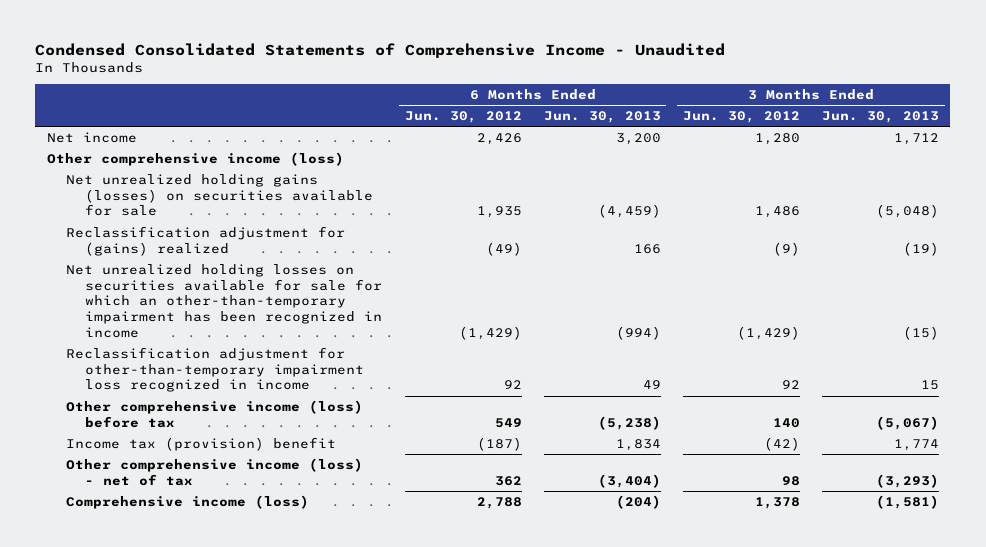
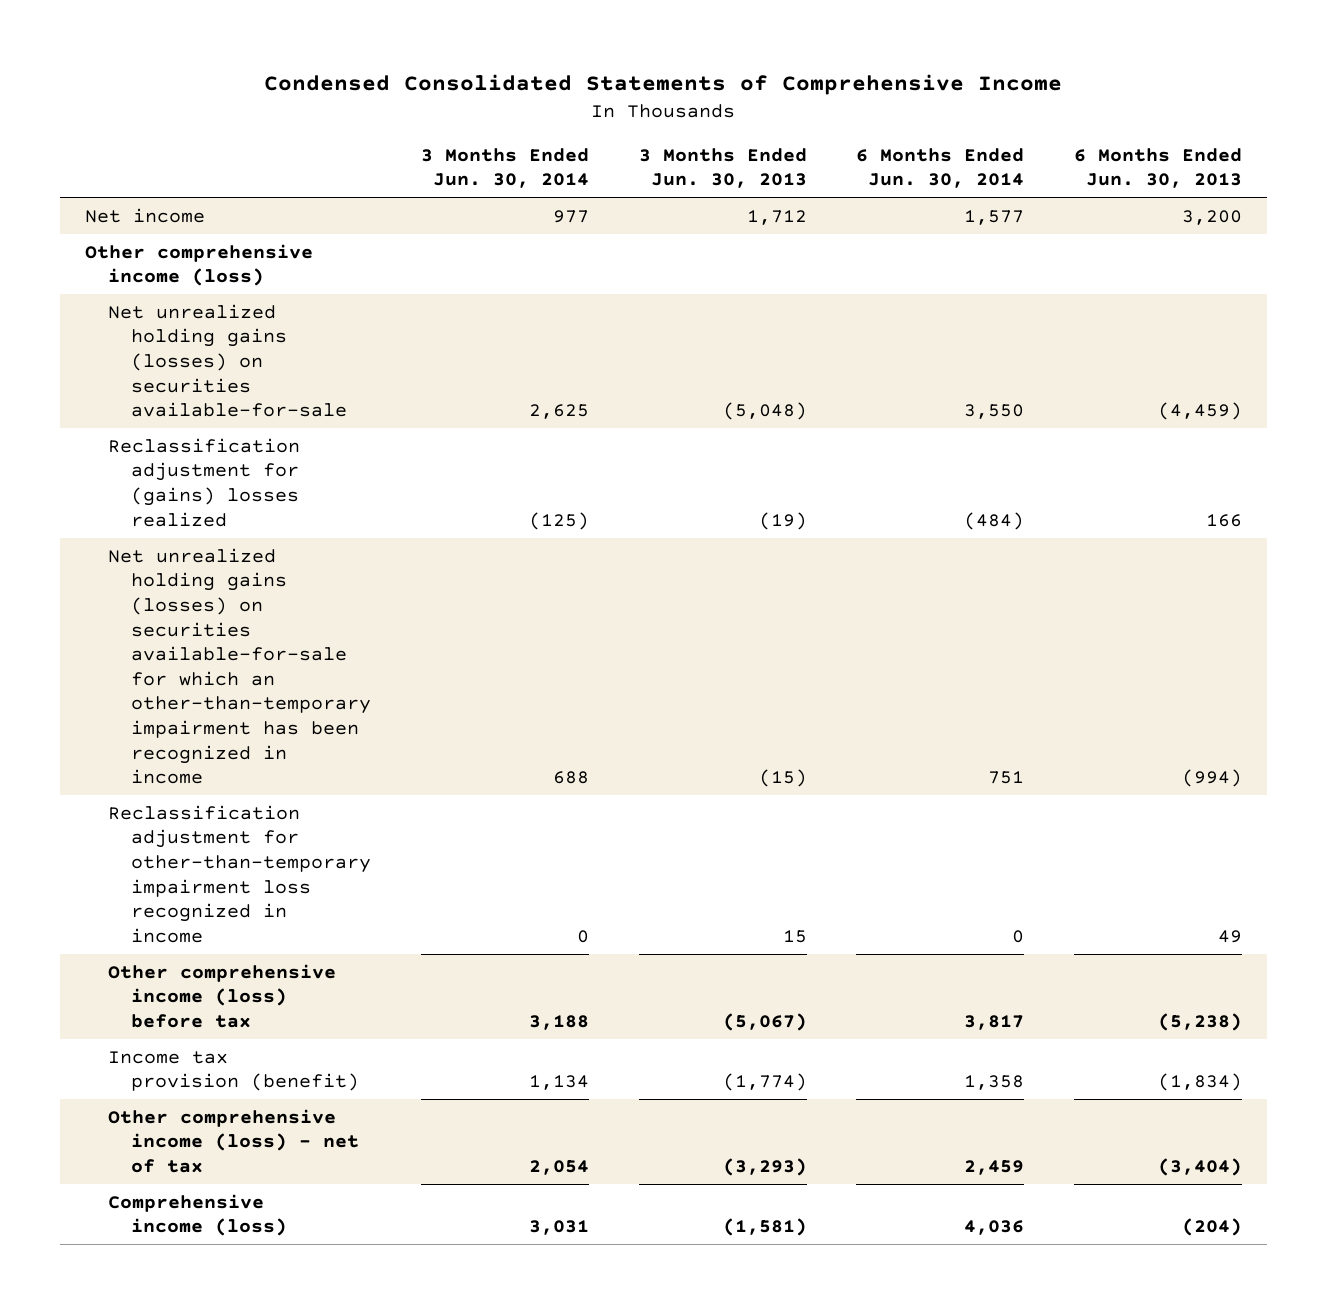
[35,42,726,58] Condensed Consolidated Statements of Comprehensive Income - Unaudited -> [264,74,1063,96] Condensed Consolidated Statements of Comprehensive Income
[404,111,522,124] Jun. 30, 2012 -> none
[682,111,800,124] Jun. 30, 2012 -> none
none -> [420,147,589,189] 3 Months Ended Jun. 30, 2014
none -> [856,147,1025,189] 6 Months Ended Jun. 30, 2014
[65,173,374,217] Net unrealized holding gains (losses) on securities available for sale -> [107,303,348,418] Net unrealized holding gains (losses) on securities available-for-sale
[65,225,345,256] Reclassification adjustment for (gains) realized -> [107,437,300,527] Reclassification adjustment for (gains) losses realized
[65,263,383,339] Net unrealized holding losses on securities available for sale for which an other-than-temporary impairment has been recognized in income -> [107,547,372,785] Net unrealized holding gains (losses) on securities available-for-sale for which an other-than-temporary impairment has been recognized in income
[65,436,336,451] Income tax (provision) benefit -> [107,1050,360,1092] Income tax provision (benefit)
[615,438,661,451] 1,834 -> [1158,1073,1243,1092] (1,834)
[894,438,940,451] 1,774 -> [722,1073,807,1092] (1,774)

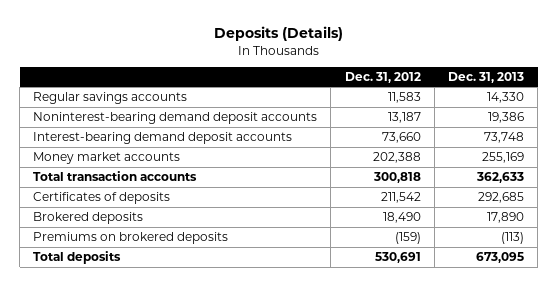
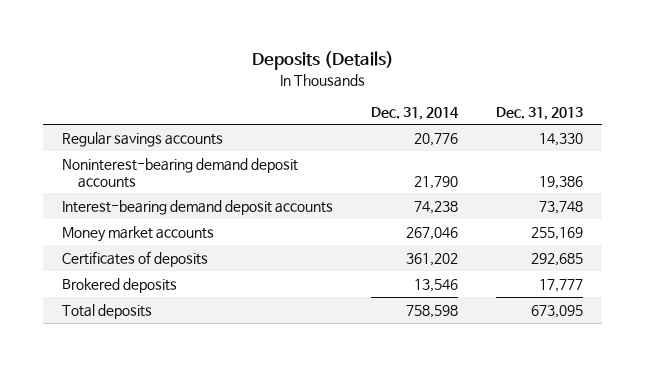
[344,71,421,83] Dec. 31, 2012 -> none
none -> [371,106,460,120] Dec. 31, 2014
[33,170,198,181] Total transaction accounts -> none
[33,231,229,244] Premiums on brokered deposits -> none
[487,211,525,223] 17,890 -> [538,278,583,292] 17,777

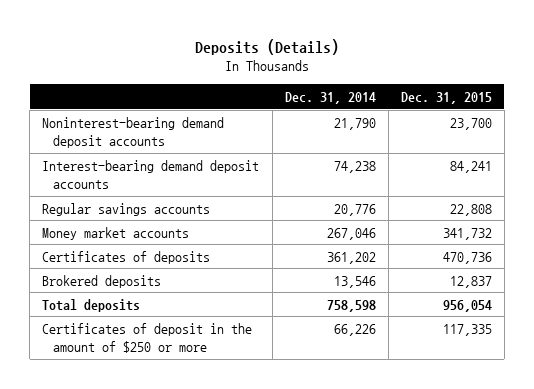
[495,106,583,120] Dec. 31, 2013 -> none
none -> [400,91,492,104] Dec. 31, 2015
[62,131,224,147] Regular savings accounts -> [42,202,211,216] Regular savings accounts
none -> [42,322,253,353] Certificates of deposit in the amount of $250 or more

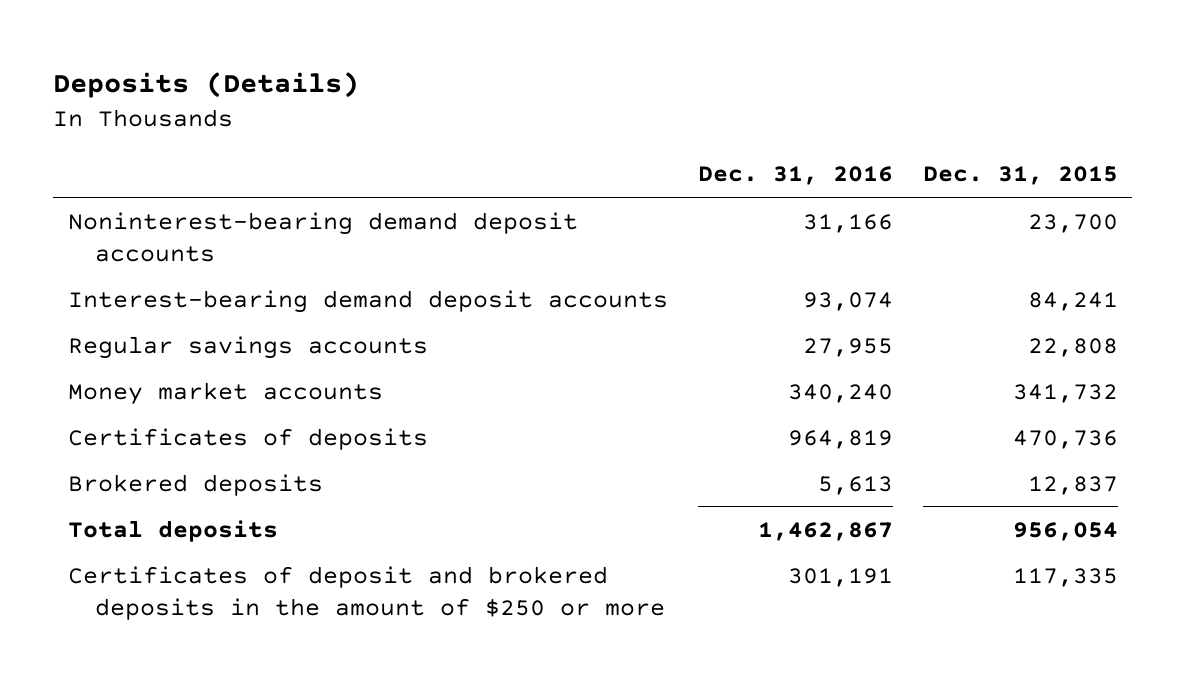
[284,91,376,104] Dec. 31, 2014 -> none
none -> [697,166,893,186] Dec. 31, 2016
[42,322,253,353] Certificates of deposit in the amount of $250 or more -> [67,565,665,620] Certificates of deposit and brokered deposits in the amount of $250 or more

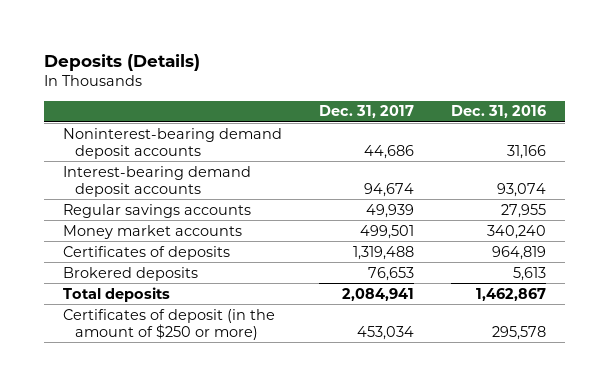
[922,166,1118,186] Dec. 31, 2015 -> none
none -> [318,105,414,119] Dec. 31, 2017
[67,565,665,620] Certificates of deposit and brokered deposits in the amount of $250 or more -> [62,308,275,340] Certificates of deposit (in the amount of $250 or more)
[787,567,893,587] 301,191 -> [492,325,547,340] 295,578

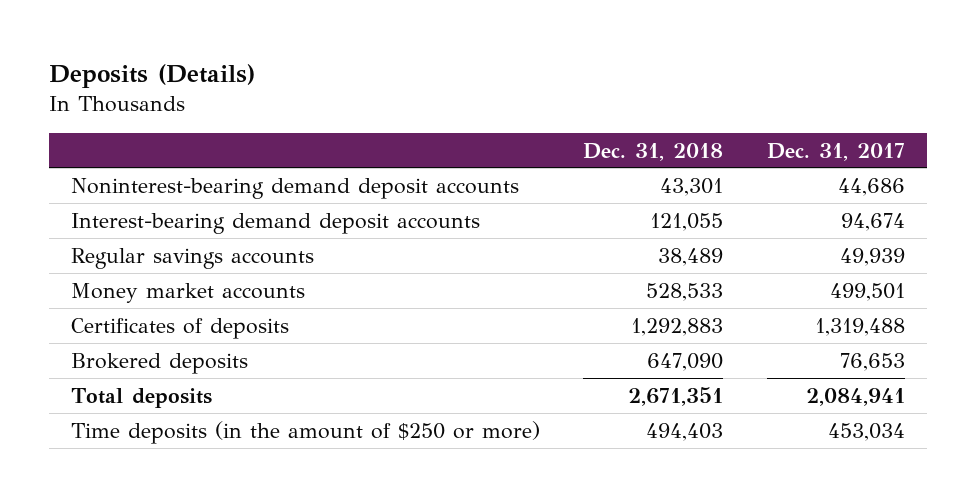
[451,105,547,119] Dec. 31, 2016 -> none
none -> [583,142,724,161] Dec. 31, 2018
[62,308,275,340] Certificates of deposit (in the amount of $250 or more) -> [70,420,540,444] Time deposits (in the amount of $250 or more)

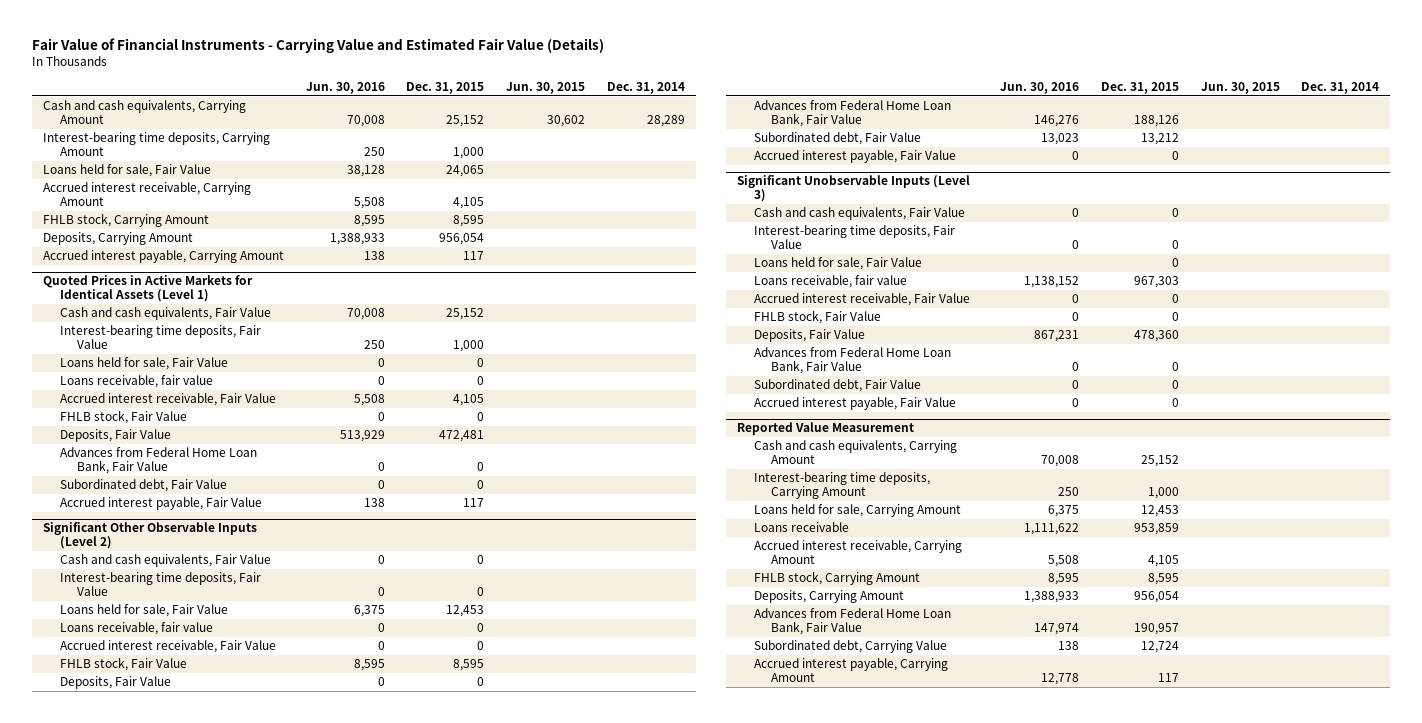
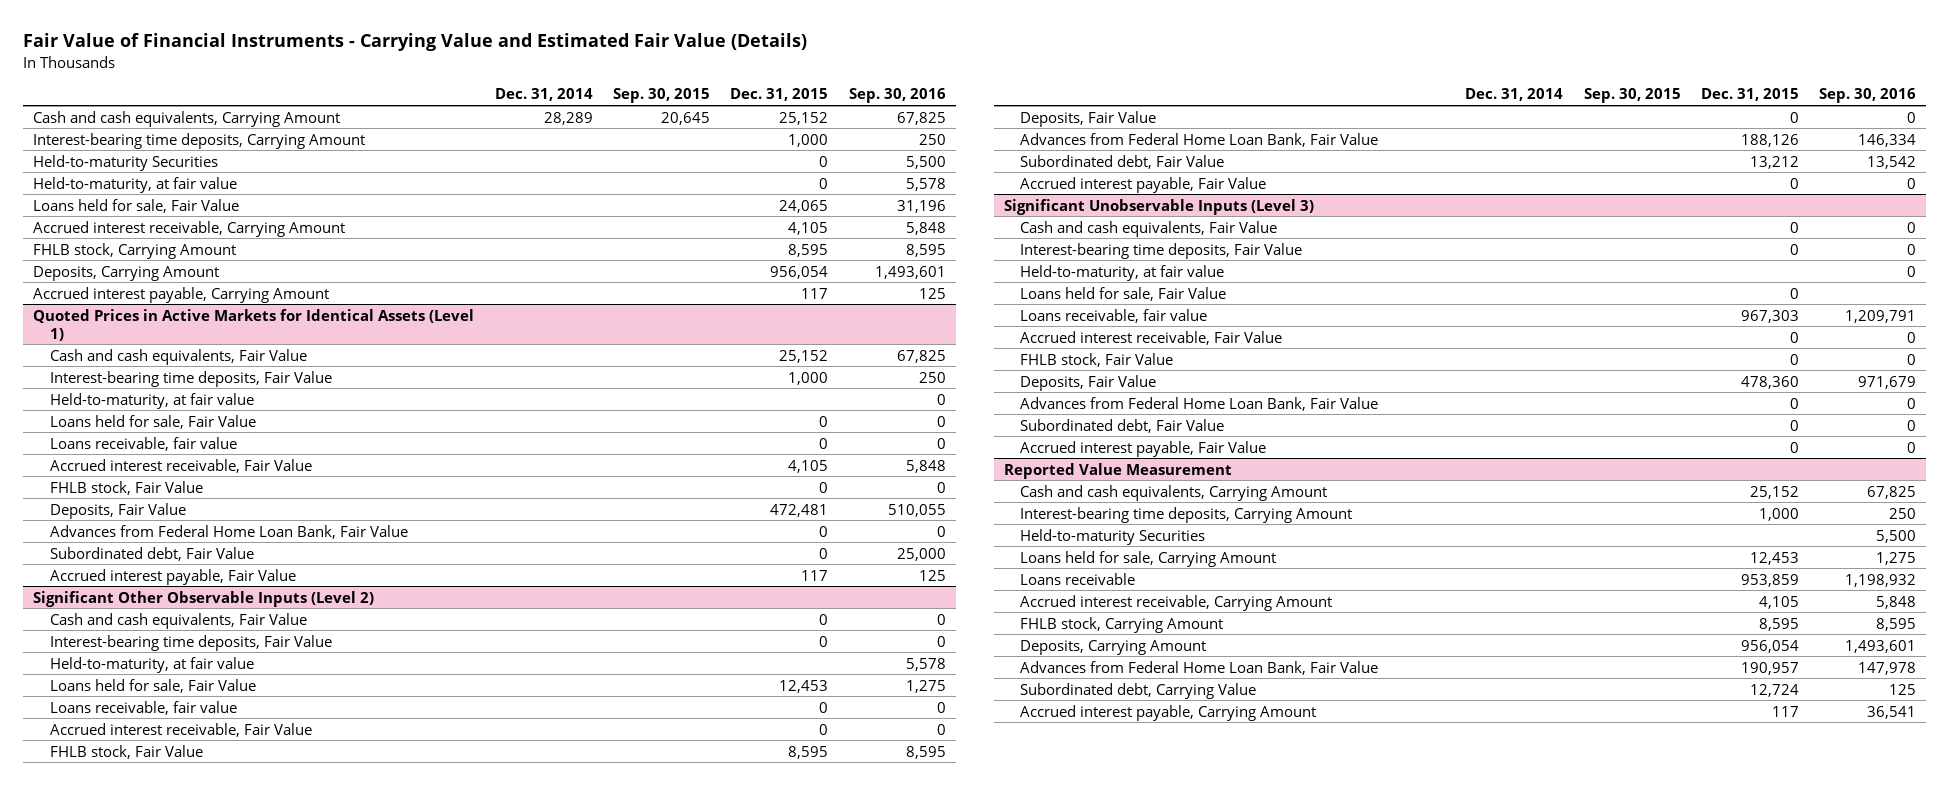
[305,82,385,95] Jun. 30, 2016 -> none
[506,82,586,95] Jun. 30, 2015 -> none
none -> [613,88,711,104] Sep. 30, 2015
none -> [848,88,946,104] Sep. 30, 2016
none -> [33,154,219,171] Held-to-maturity Securities
none -> [33,176,238,193] Held-to-maturity, at fair value
none -> [49,392,254,409] Held-to-maturity, at fair value
none -> [49,656,254,673] Held-to-maturity, at fair value
none -> [1020,264,1225,281] Held-to-maturity, at fair value
none -> [1020,528,1206,545] Held-to-maturity Securities

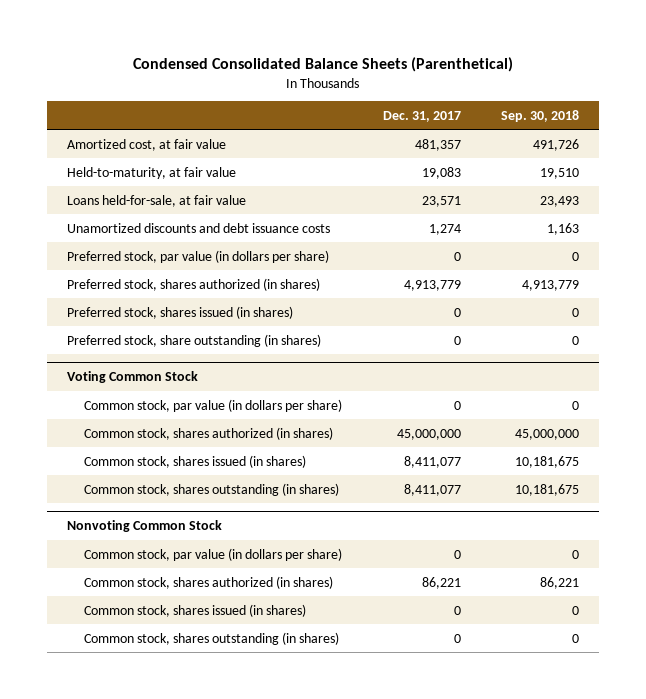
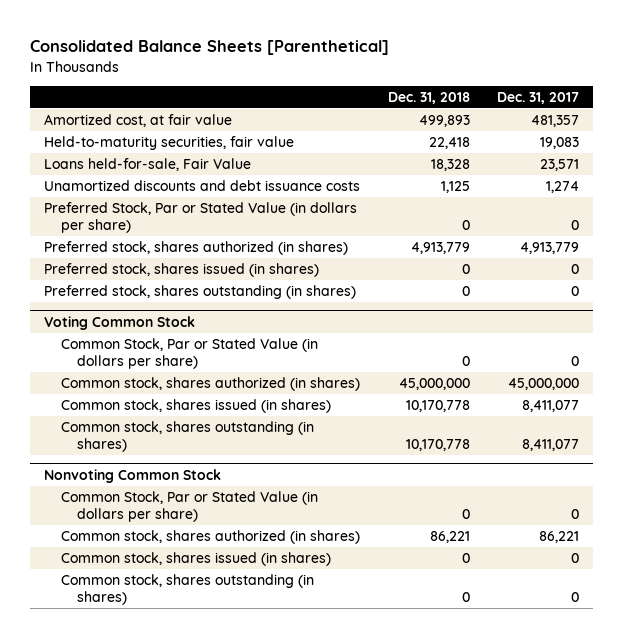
[132,56,513,72] Condensed Consolidated Balance Sheets (Parenthetical) -> [30,40,390,56] Consolidated Balance Sheets [Parenthetical]
[500,109,579,122] Sep. 30, 2018 -> none
none -> [387,91,470,104] Dec. 31, 2018
[67,166,237,179] Held-to-maturity, at fair value -> [44,136,295,151] Held-to-maturity securities, fair value
[67,194,247,207] Loans held-for-sale, at fair value -> [44,158,252,172] Loans held-for-sale, Fair Value
[67,249,330,263] Preferred stock, par value (in dollars per share) -> [44,202,358,234] Preferred Stock, Par or Stated Value (in dollars per share)
[67,333,322,347] Preferred stock, share outstanding (in shares) -> [44,285,357,300] Preferred stock, shares outstanding (in shares)
[84,398,343,412] Common stock, par value (in dollars per share) -> [60,338,318,370] Common Stock, Par or Stated Value (in dollars per share)
[84,547,343,561] Common stock, par value (in dollars per share) -> [60,491,318,523] Common Stock, Par or Stated Value (in dollars per share)

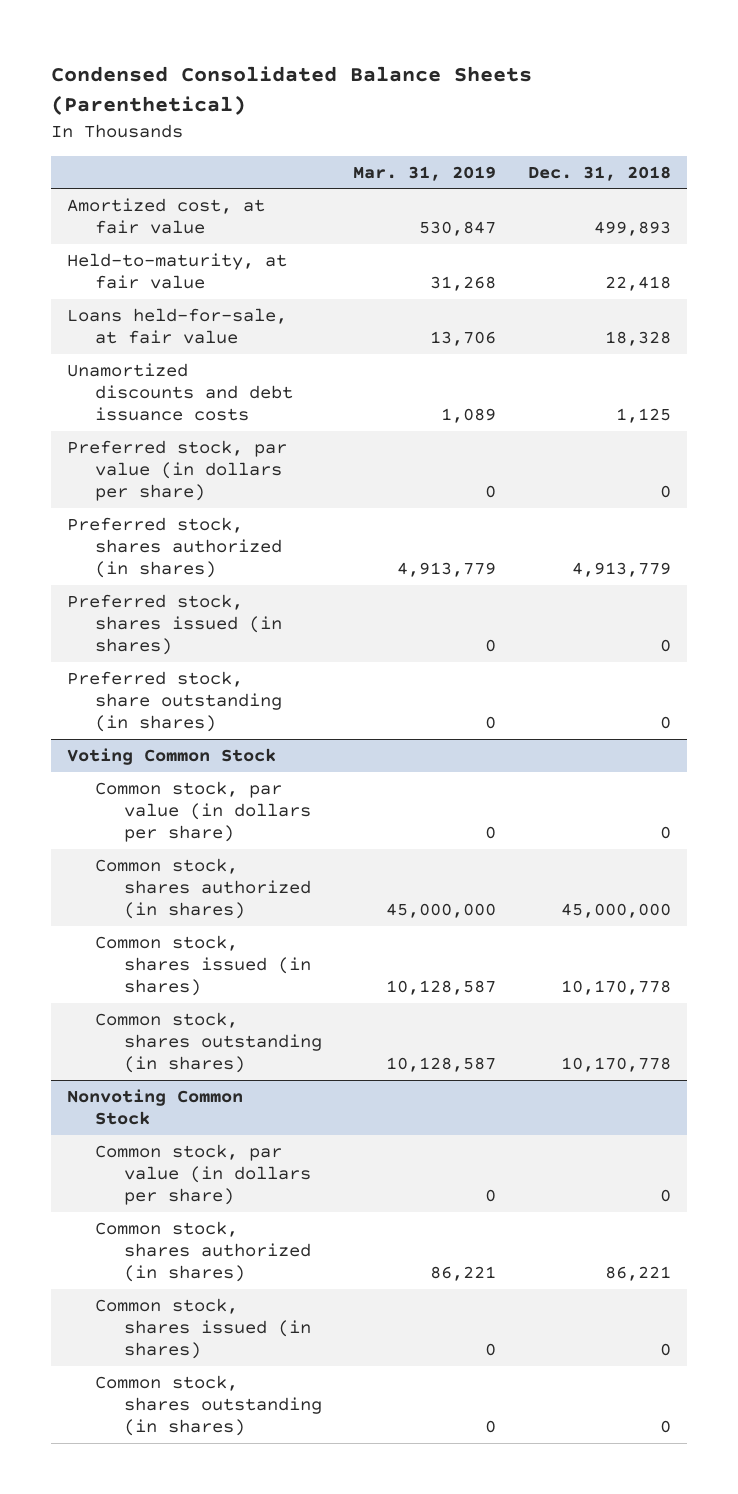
[30,40,390,56] Consolidated Balance Sheets [Parenthetical] -> [51,66,533,115] Condensed Consolidated Balance Sheets (Parenthetical)
[497,91,580,104] Dec. 31, 2017 -> none
none -> [353,165,497,181] Mar. 31, 2019
[44,136,295,151] Held-to-maturity securities, fair value -> [67,252,288,290] Held-to-maturity, at fair value
[44,158,252,172] Loans held-for-sale, Fair Value -> [67,307,288,345] Loans held-for-sale, at fair value
[44,202,358,234] Preferred Stock, Par or Stated Value (in dollars per share) -> [67,439,288,502] Preferred stock, par value (in dollars per share)
[44,285,357,300] Preferred stock, shares outstanding (in shares) -> [67,670,283,733] Preferred stock, share outstanding (in shares)
[60,338,318,370] Common Stock, Par or Stated Value (in dollars per share) -> [95,780,311,843] Common stock, par value (in dollars per share)
[60,491,318,523] Common Stock, Par or Stated Value (in dollars per share) -> [95,1143,311,1206] Common stock, par value (in dollars per share)

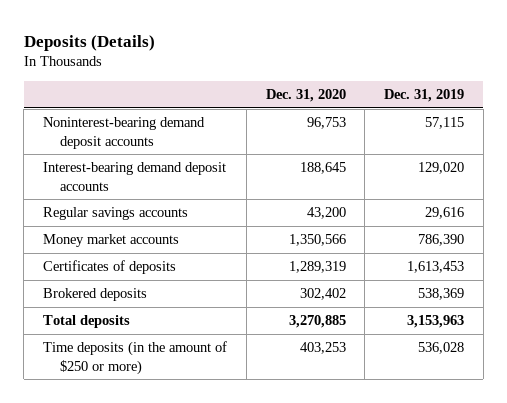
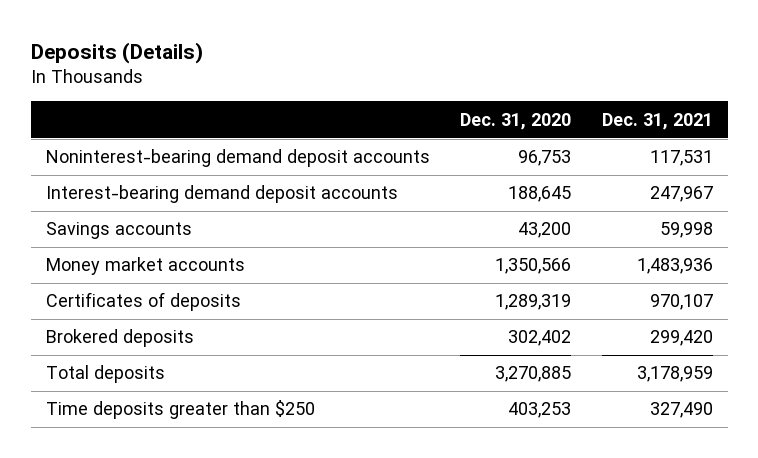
[384,89,465,103] Dec. 31, 2019 -> none
none -> [601,112,713,130] Dec. 31, 2021
[42,207,188,221] Regular savings accounts -> [45,222,192,240] Savings accounts
[42,341,227,375] Time deposits (in the amount of $250 or more) -> [45,400,315,420] Time deposits greater than $250

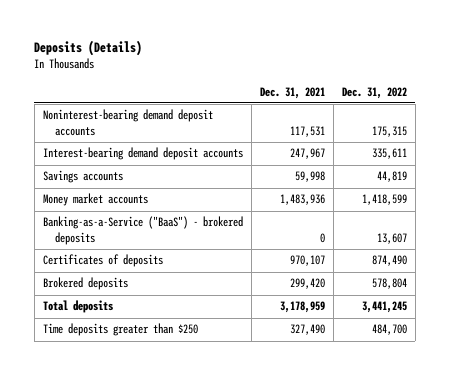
[460,112,572,130] Dec. 31, 2020 -> none
none -> [341,86,407,99] Dec. 31, 2022
none -> [42,216,243,245] Banking-as-a-Service ("BaaS") - brokered deposits

